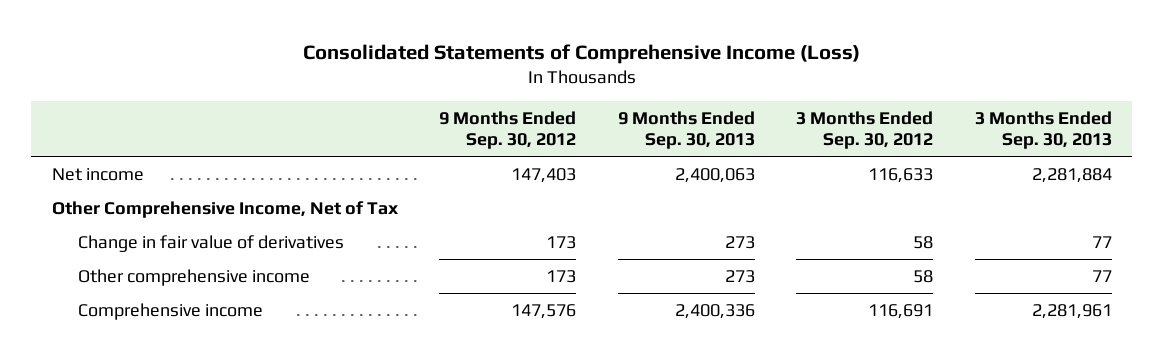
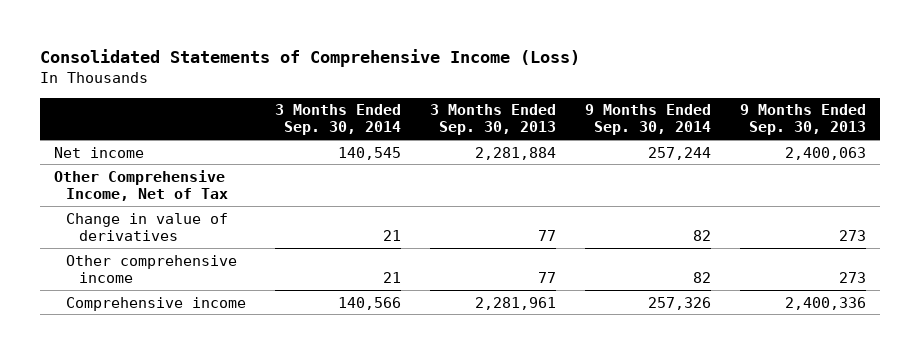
[439,110,577,150] 9 Months Ended Sep. 30, 2012 -> none
[796,110,934,150] 3 Months Ended Sep. 30, 2012 -> none
none -> [275,104,402,136] 3 Months Ended Sep. 30, 2014
none -> [584,104,711,136] 9 Months Ended Sep. 30, 2014
[77,234,344,252] Change in fair value of derivatives -> [66,212,229,241] Change in value of derivatives

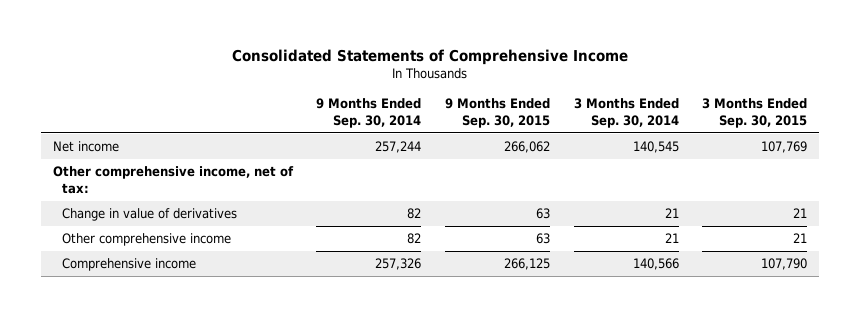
[39,48,580,67] Consolidated Statements of Comprehensive Income (Loss) -> [231,48,628,65] Consolidated Statements of Comprehensive Income
[429,104,556,136] 3 Months Ended Sep. 30, 2013 -> none
[739,104,866,136] 9 Months Ended Sep. 30, 2013 -> none
none -> [444,98,550,128] 9 Months Ended Sep. 30, 2015
none -> [702,98,808,128] 3 Months Ended Sep. 30, 2015
[54,169,229,201] Other Comprehensive Income, Net of Tax -> [52,166,294,194] Other comprehensive income, net of tax:

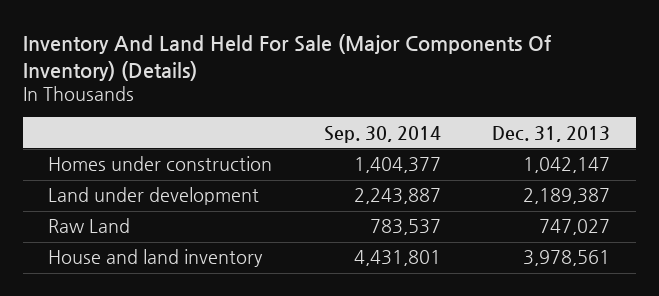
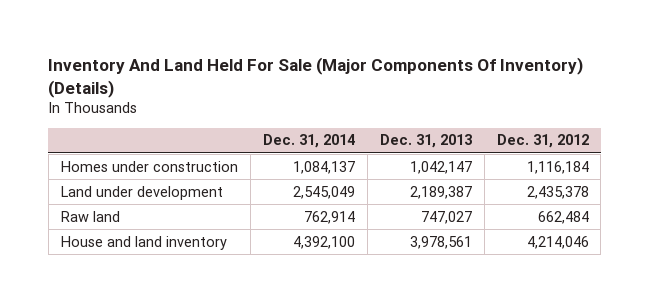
[323,125,441,143] Sep. 30, 2014 -> none
none -> [262,134,355,149] Dec. 31, 2014
none -> [496,134,589,149] Dec. 31, 2012
[48,218,131,234] Raw Land -> [60,210,120,222] Raw land

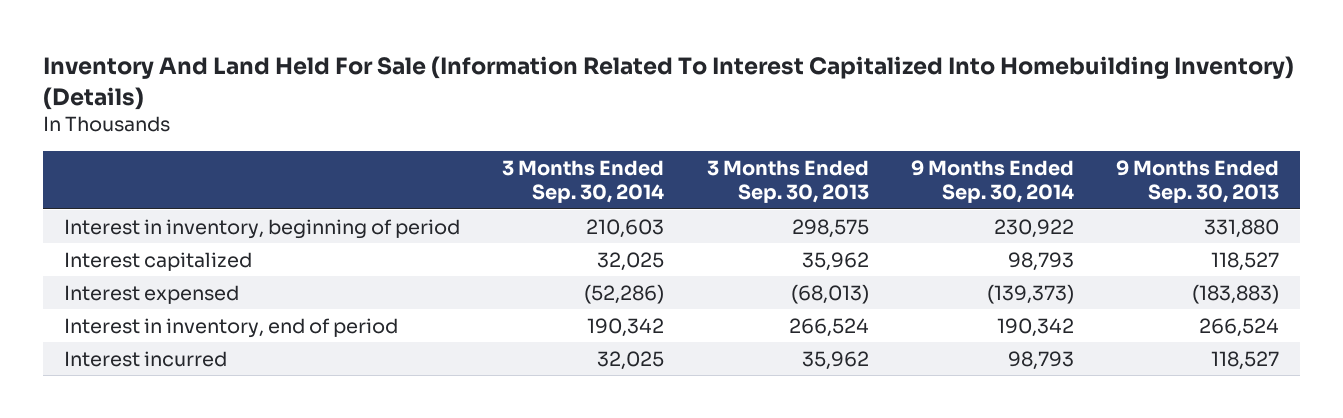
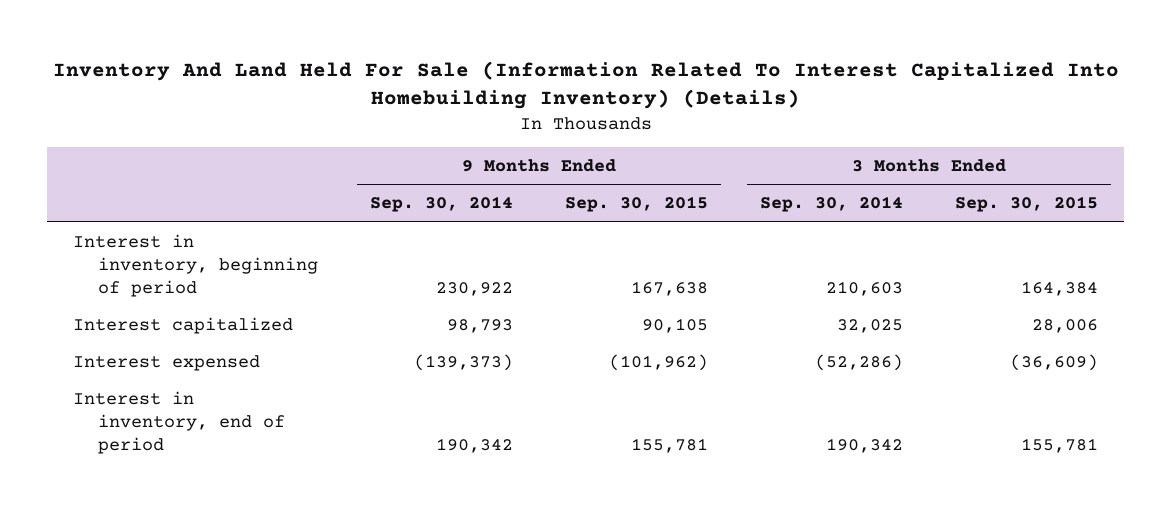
[706,159,869,204] 3 Months Ended Sep. 30, 2013 -> none
[1115,159,1279,204] 9 Months Ended Sep. 30, 2013 -> none
none -> [564,196,708,213] Sep. 30, 2015
none -> [954,196,1098,213] Sep. 30, 2015
[64,350,228,367] Interest incurred -> none

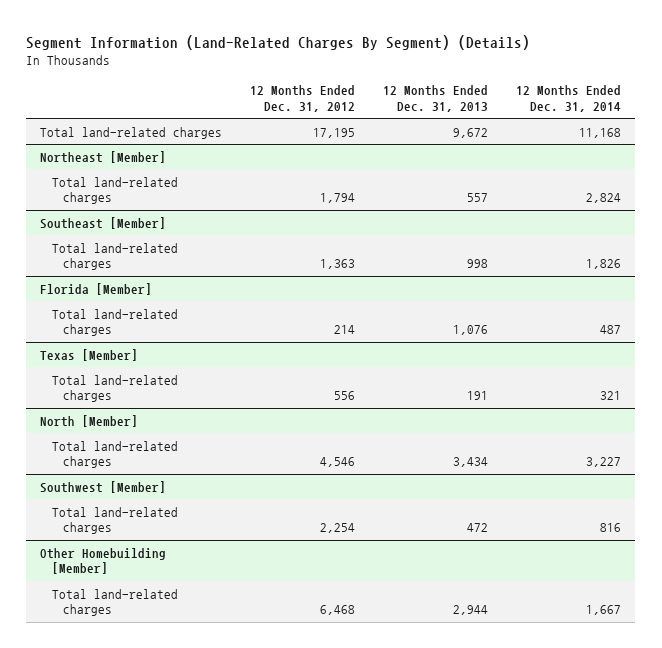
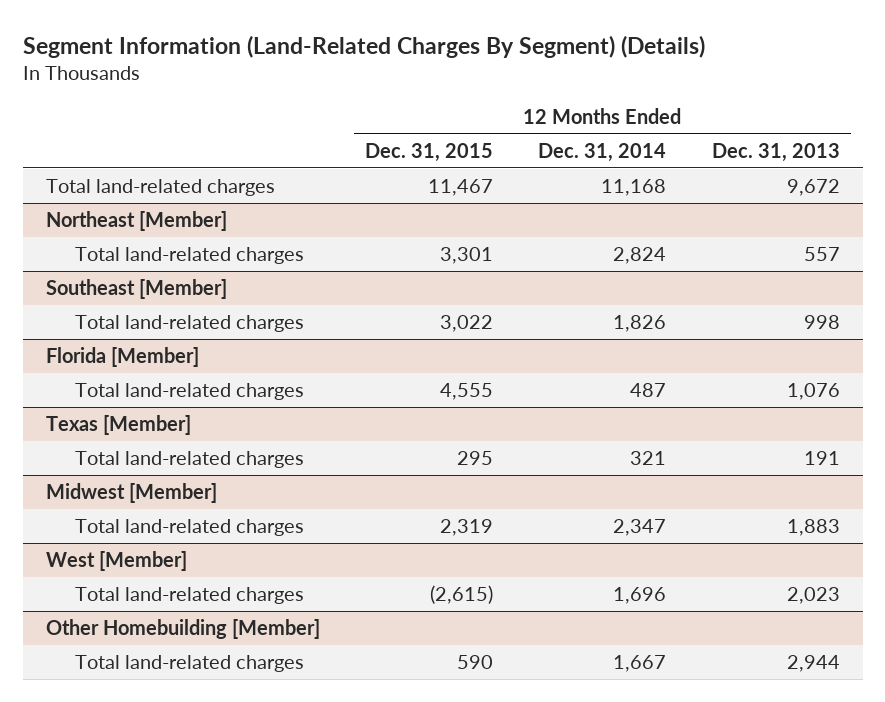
[250,85,356,112] 12 Months Ended Dec. 31, 2012 -> none
none -> [365,143,494,163] Dec. 31, 2015
[40,414,139,427] North [Member] -> none
[40,480,167,493] Southwest [Member] -> none
none -> [45,483,217,504] Midwest [Member]
[453,457,489,468] 3,434 -> [786,519,840,537] 1,883
[586,457,622,468] 3,227 -> [613,519,667,537] 2,347
none -> [45,551,187,572] West [Member]
[467,523,489,533] 472 -> [786,587,840,605] 2,023
[600,523,622,533] 816 -> [613,587,667,605] 1,696

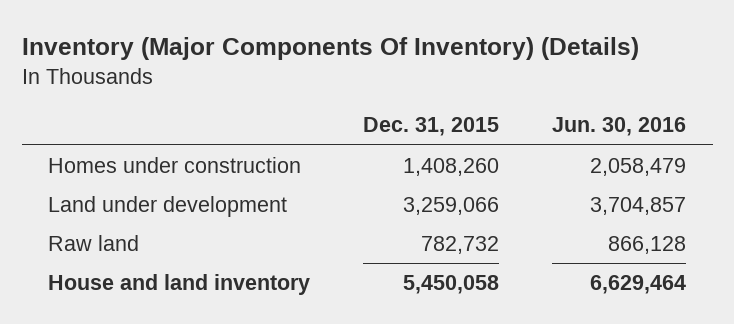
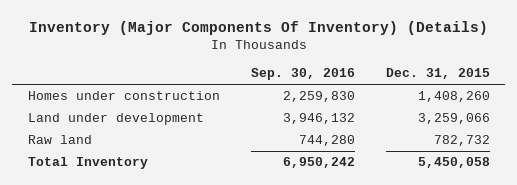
[552,117,687,137] Jun. 30, 2016 -> none
none -> [250,68,355,81] Sep. 30, 2016
[48,273,311,295] House and land inventory -> [27,157,148,170] Total Inventory

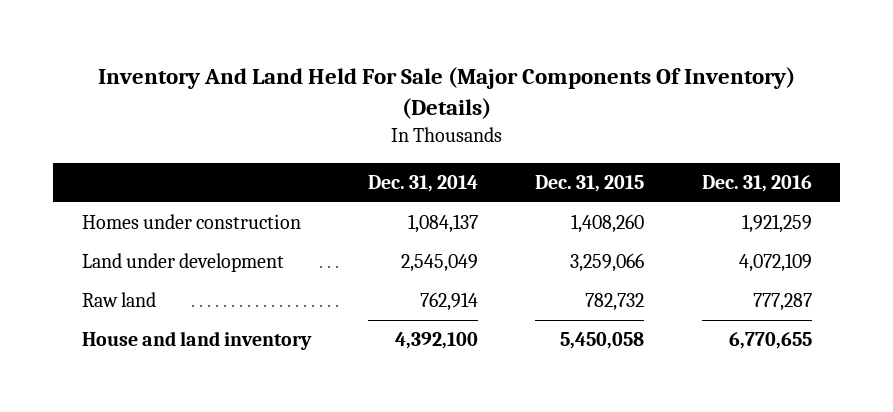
[28,21,488,36] Inventory (Major Components Of Inventory) (Details) -> [97,67,795,120] Inventory And Land Held For Sale (Major Components Of Inventory) (Details)
[250,68,355,81] Sep. 30, 2016 -> none
none -> [367,175,478,193] Dec. 31, 2014
none -> [701,175,812,193] Dec. 31, 2016
[27,157,148,170] Total Inventory -> [81,331,312,351] House and land inventory

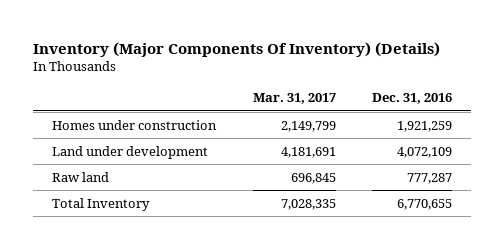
[97,67,795,120] Inventory And Land Held For Sale (Major Components Of Inventory) (Details) -> [33,41,441,57] Inventory (Major Components Of Inventory) (Details)
[367,175,478,193] Dec. 31, 2014 -> none
[535,175,645,193] Dec. 31, 2015 -> none
none -> [252,93,336,105] Mar. 31, 2017
[81,331,312,351] House and land inventory -> [51,197,150,211] Total Inventory

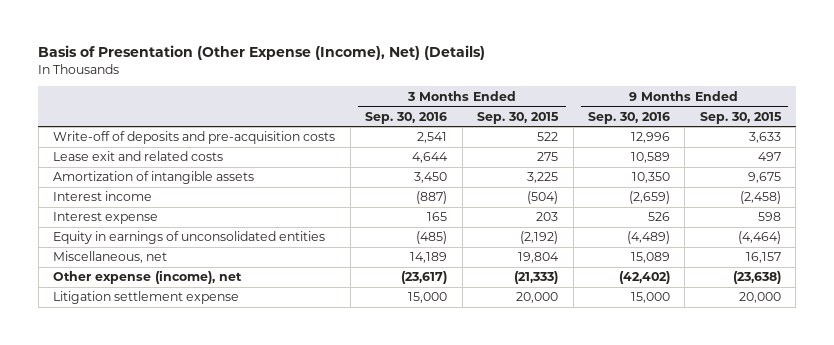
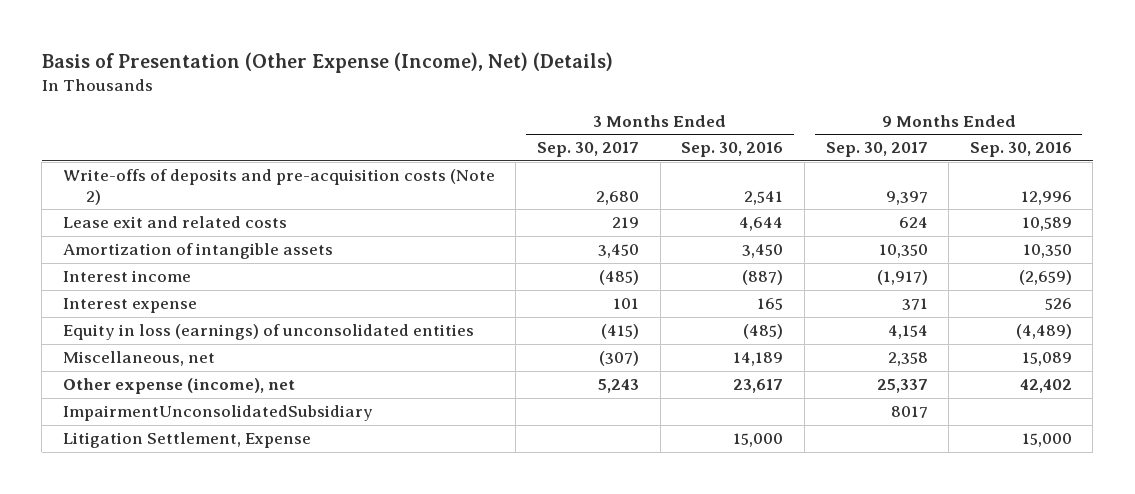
[477,111,560,124] Sep. 30, 2015 -> none
[699,111,782,124] Sep. 30, 2015 -> none
none -> [537,142,640,158] Sep. 30, 2017
none -> [825,142,928,158] Sep. 30, 2017
[53,131,336,145] Write-off of deposits and pre-acquisition costs -> [62,169,495,205] Write-offs of deposits and pre-acquisition costs (Note 2)
[53,231,326,245] Equity in earnings of unconsolidated entities -> [62,324,474,341] Equity in loss (earnings) of unconsolidated entities
[401,271,448,285] (23,617) -> [733,379,784,394] 23,617
[619,271,671,285] (42,402) -> [1019,379,1072,394] 42,402
none -> [62,405,373,422] ImpairmentUnconsolidatedSubsidiary
[53,291,240,305] Litigation settlement expense -> [62,432,311,449] Litigation Settlement, Expense

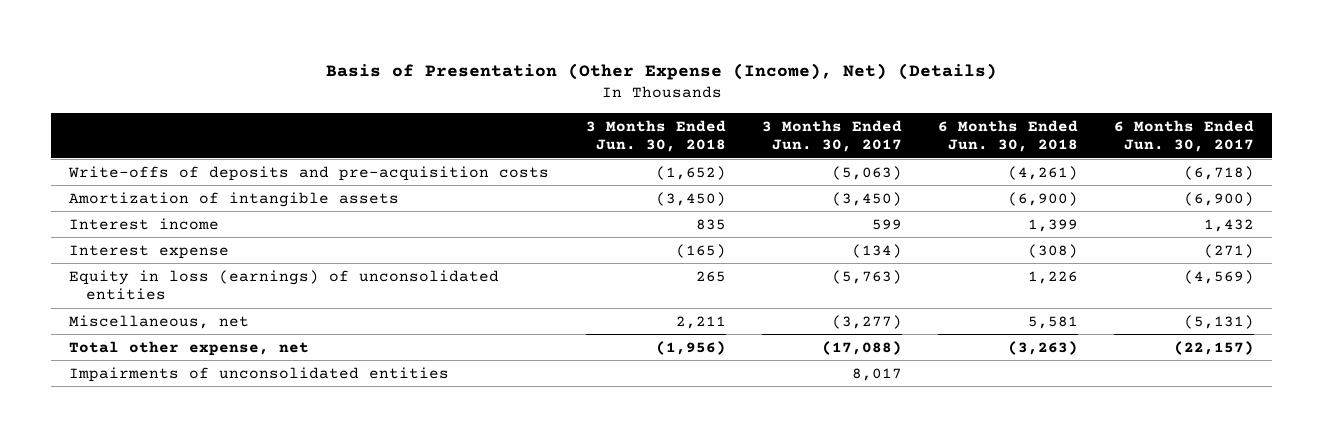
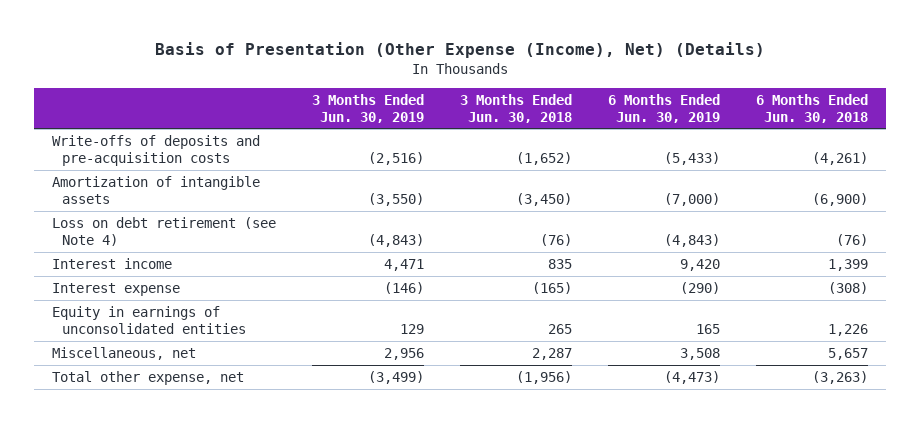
[761,119,902,153] 3 Months Ended Jun. 30, 2017 -> none
[1114,119,1255,153] 6 Months Ended Jun. 30, 2017 -> none
none -> [311,93,424,123] 3 Months Ended Jun. 30, 2019
none -> [608,93,721,123] 6 Months Ended Jun. 30, 2019
none -> [51,217,276,246] Loss on debt retirement (see Note 4)
[69,269,500,301] Equity in loss (earnings) of unconsolidated entities -> [51,306,246,334] Equity in earnings of unconsolidated entities
[675,315,726,329] 2,211 -> [532,348,573,361] 2,287
[1028,315,1079,329] 5,581 -> [828,348,869,361] 5,657
[69,366,450,382] Impairments of unconsolidated entities -> none

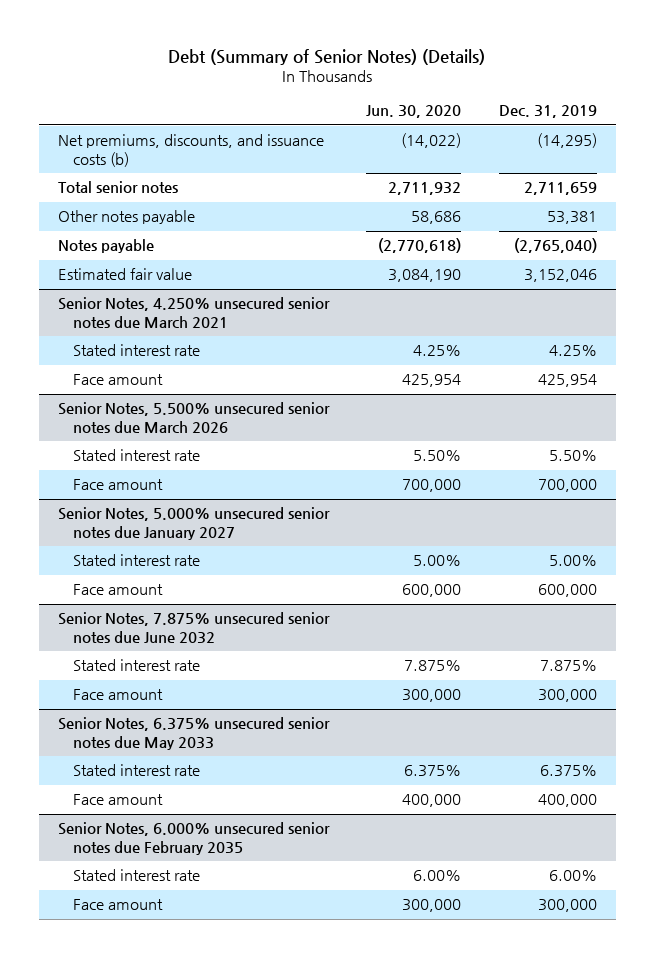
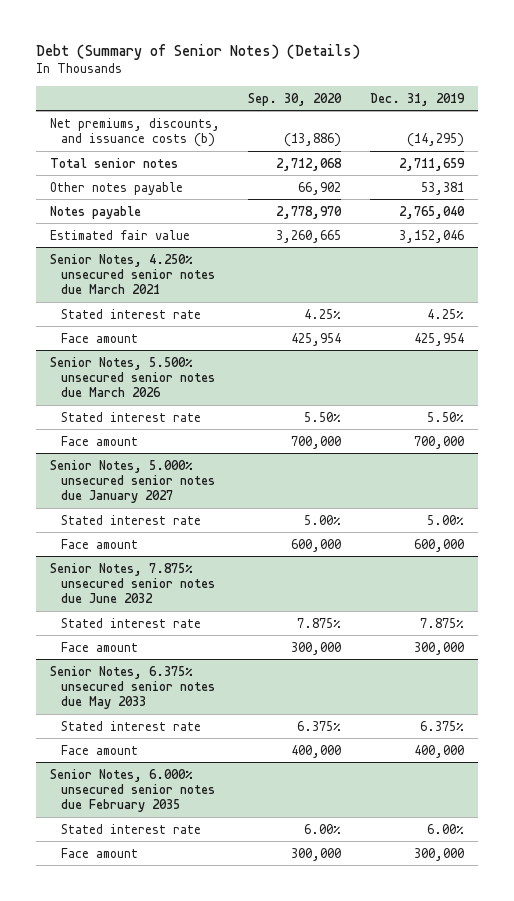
[366,105,462,119] Jun. 30, 2020 -> none
none -> [248,92,343,106] Sep. 30, 2020
[513,238,597,254] (2,765,040) -> [398,205,465,219] 2,765,040

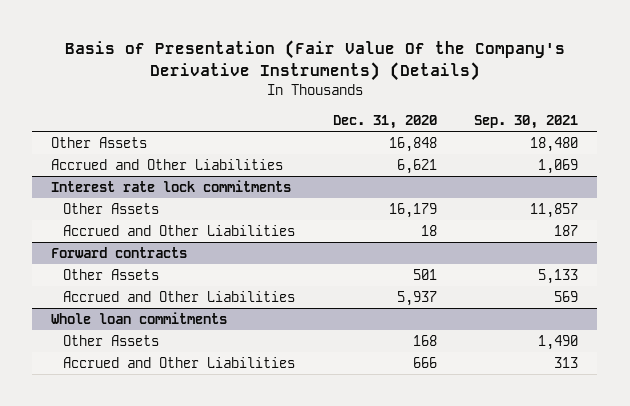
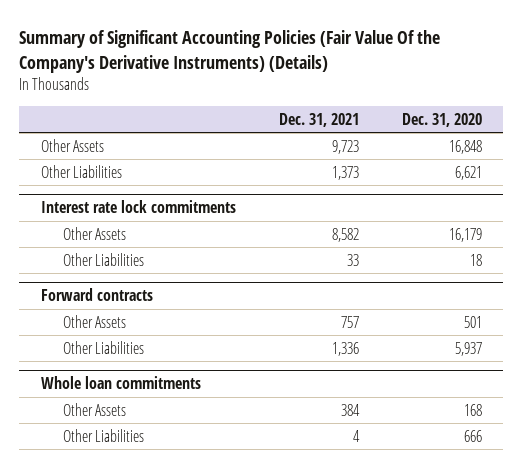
[64,40,565,82] Basis of Presentation (Fair Value Of the Company's Derivative Instruments) (Details) -> [19,29,441,73] Summary of Significant Accounting Policies (Fair Value Of the Company's Derivative Instruments) (Details)
[474,115,579,130] Sep. 30, 2021 -> none
none -> [278,112,359,127] Dec. 31, 2021
[51,158,284,170] Accrued and Other Liabilities -> [40,164,122,178] Other Liabilities
[62,224,295,236] Accrued and Other Liabilities -> [63,252,145,266] Other Liabilities
[62,290,295,302] Accrued and Other Liabilities -> [63,340,145,354] Other Liabilities
[62,356,295,368] Accrued and Other Liabilities -> [63,428,145,442] Other Liabilities

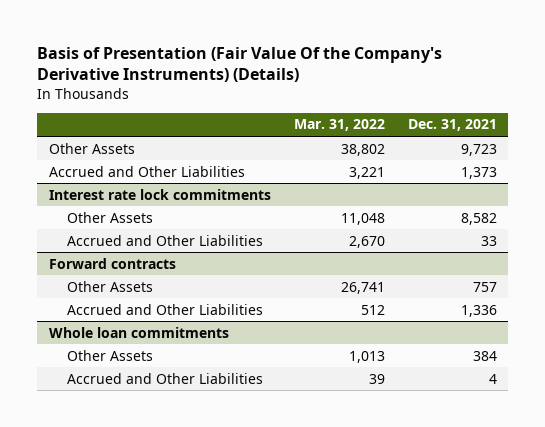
[19,29,441,73] Summary of Significant Accounting Policies (Fair Value Of the Company's Derivative Instruments) (Details) -> [36,46,442,83] Basis of Presentation (Fair Value Of the Company's Derivative Instruments) (Details)
[401,112,482,127] Dec. 31, 2020 -> none
none -> [293,119,385,132] Mar. 31, 2022
[40,164,122,178] Other Liabilities -> [48,165,245,177] Accrued and Other Liabilities
[63,252,145,266] Other Liabilities -> [67,234,264,246] Accrued and Other Liabilities
[63,340,145,354] Other Liabilities -> [67,303,264,315] Accrued and Other Liabilities
[63,428,145,442] Other Liabilities -> [67,372,264,384] Accrued and Other Liabilities

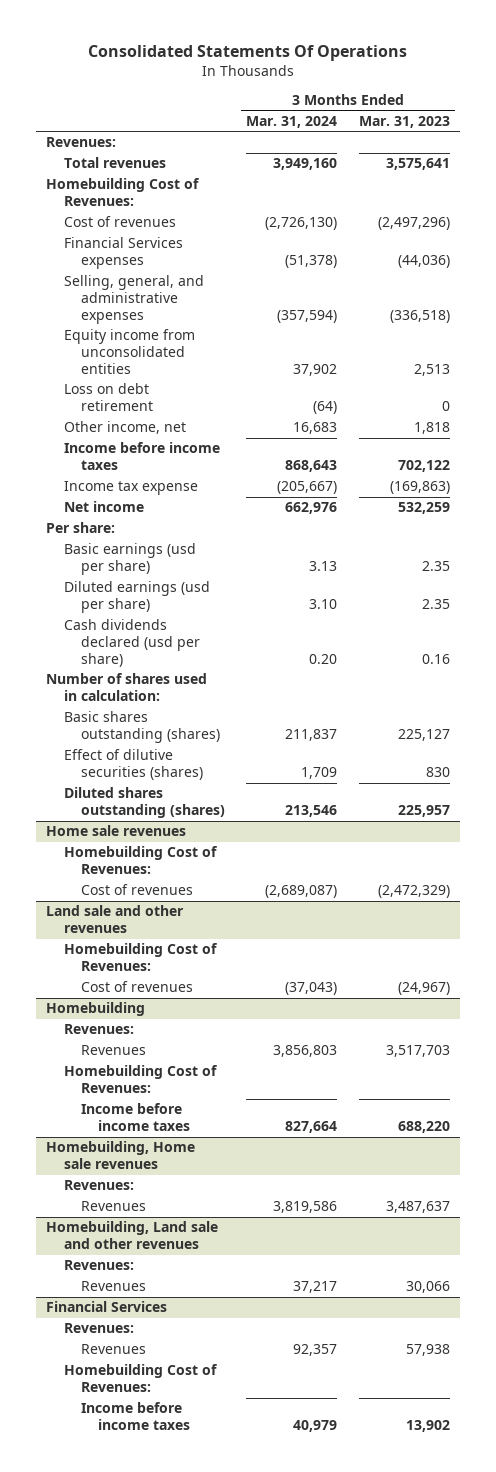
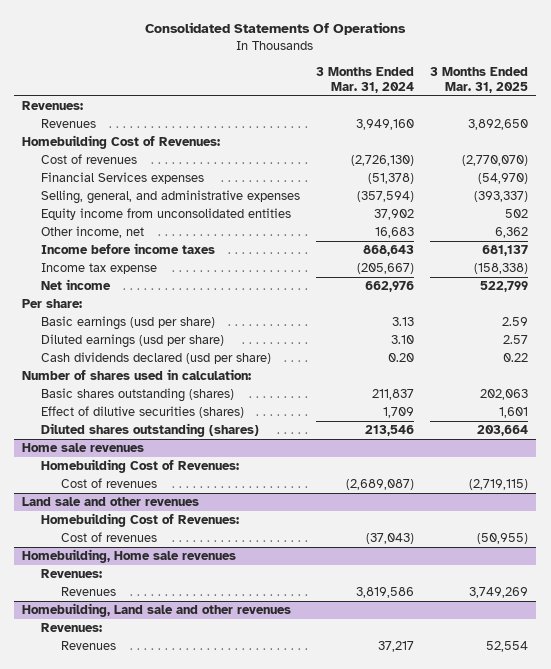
[358,116,450,129] Mar. 31, 2023 -> none
none -> [430,66,529,93] 3 Months Ended Mar. 31, 2025
[63,157,166,169] Total revenues -> [41,119,97,129] Revenues
[63,383,153,412] Loss on debt retirement -> none
[46,1002,146,1017] Homebuilding -> none
[63,1024,134,1035] Revenues: -> none
[80,1045,146,1056] Revenues -> none
[63,1065,218,1094] Homebuilding Cost of Revenues: -> none
[80,1103,191,1132] Income before income taxes -> none
[46,1301,168,1313] Financial Services -> none
[63,1323,134,1334] Revenues: -> none
[80,1344,146,1355] Revenues -> none
[63,1364,218,1393] Homebuilding Cost of Revenues: -> none
[80,1402,191,1431] Income before income taxes -> none

